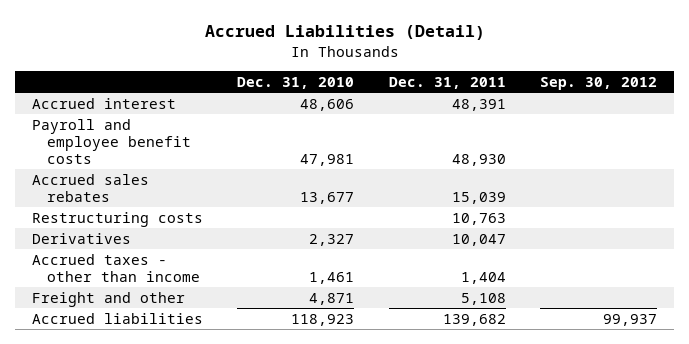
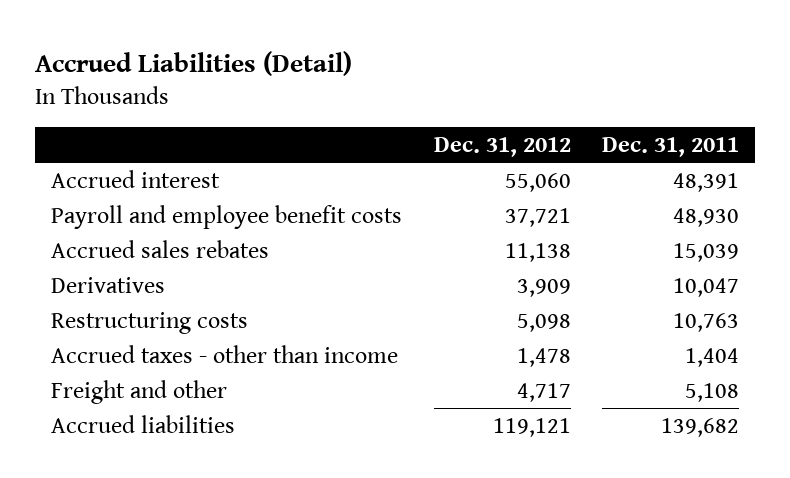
[237,76,355,89] Dec. 31, 2010 -> none
[540,76,658,90] Sep. 30, 2012 -> none
none -> [433,137,571,158] Dec. 31, 2012
[32,211,204,227] Restructuring costs -> [50,311,248,334] Restructuring costs

